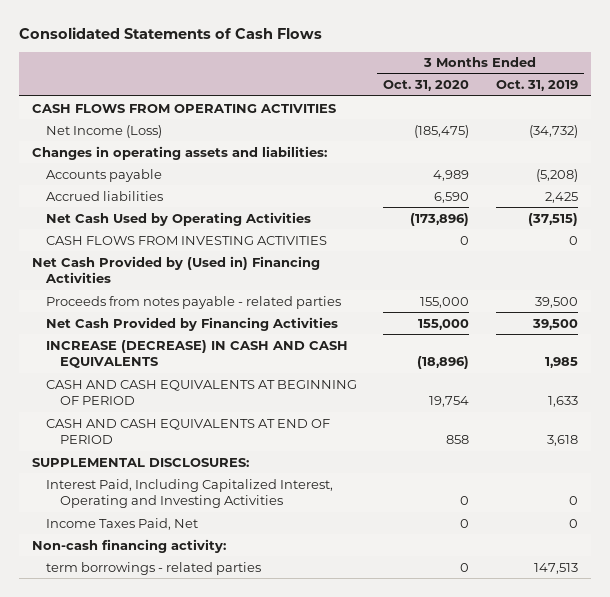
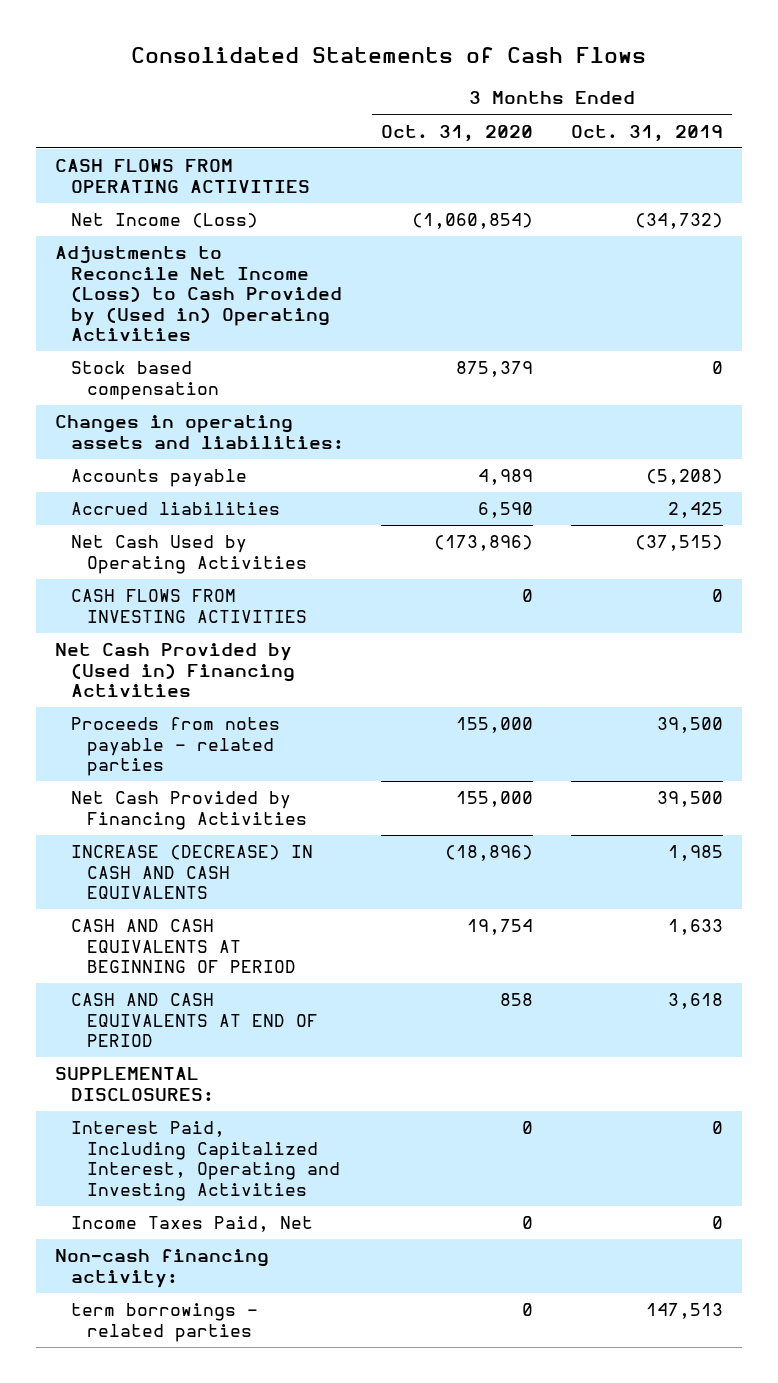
[414,124,470,138] (185,475) -> [412,213,534,230] (1,060,854)
none -> [54,246,342,342] Adjustments to Reconcile Net Income (Loss) to Cash Provided by (Used in) Operating Activities
none -> [70,361,219,400] Stock based compensation

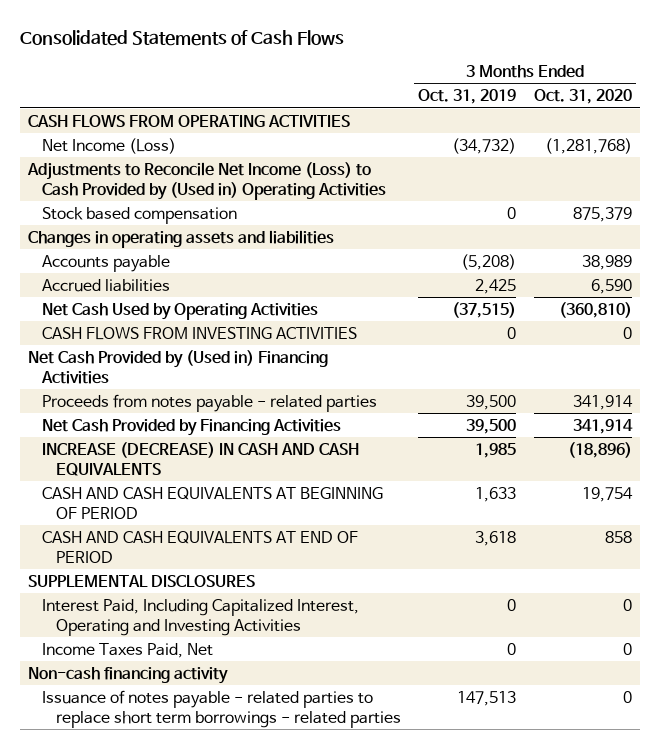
[412,213,534,230] (1,060,854) -> [544,137,632,154] (1,281,768)
[54,415,344,449] Changes in operating assets and liabilities: -> [28,229,335,248] Changes in operating assets and liabilities
[478,469,534,486] 4,989 -> [581,254,632,270] 38,989
[434,535,534,552] (173,896) -> [558,301,632,318] (360,810)
[456,717,534,734] 155,000 -> [572,394,633,410] 341,914
[456,791,534,808] 155,000 -> [572,418,633,434] 341,914
[54,1067,214,1101] SUPPLEMENTAL DISCLOSURES: -> [28,574,256,587] SUPPLEMENTAL DISCLOSURES
[54,1249,269,1288] Non-cash financing activity: -> [28,666,229,684] Non-cash financing activity
[70,1303,258,1342] term borrowings - related parties -> [42,689,402,728] Issuance of notes payable - related parties to replace short term borrowings - related parties

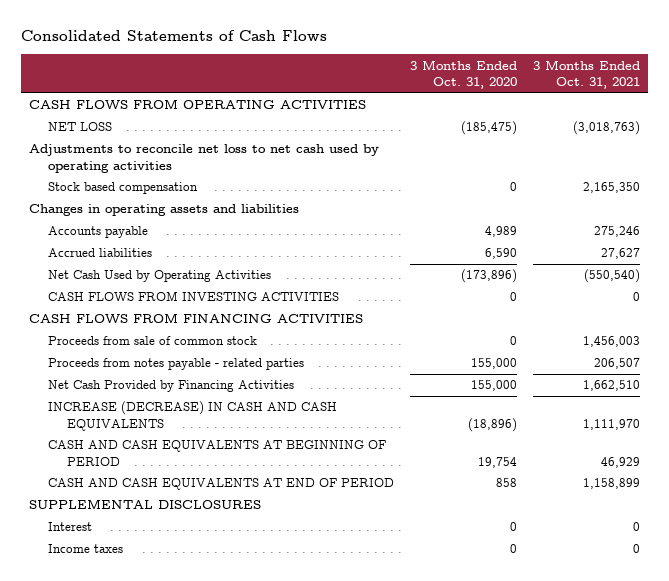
[418,89,517,105] Oct. 31, 2019 -> none
none -> [532,59,640,90] 3 Months Ended Oct. 31, 2021
[42,137,177,154] Net Income (Loss) -> [47,122,112,132] NET LOSS
[544,137,632,154] (1,281,768) -> [460,121,517,136] (185,475)
[27,161,387,200] Adjustments to Reconcile Net Income (Loss) to Cash Provided by (Used in) Operating Activities -> [29,144,380,174] Adjustments to reconcile net loss to net cash used by operating activities
[572,206,632,222] 875,379 -> [509,182,517,192] 0
[581,254,632,270] 38,989 -> [484,226,517,238] 4,989
[558,301,632,318] (360,810) -> [460,269,517,284] (173,896)
[28,349,329,384] Net Cash Provided by (Used in) Financing Activities -> [29,313,364,324] CASH FLOWS FROM FINANCING ACTIVITIES
none -> [47,336,257,346] Proceeds from sale of common stock
[572,394,633,410] 341,914 -> [470,358,517,370] 155,000
[572,418,633,434] 341,914 -> [470,380,517,392] 155,000
[28,666,229,684] Non-cash financing activity -> none
[42,689,402,728] Issuance of notes payable - related parties to replace short term borrowings - related parties -> none
[42,598,360,636] Interest Paid, Including Capitalized Interest, Operating and Investing Activities -> [47,522,92,532] Interest
[42,642,214,658] Income Taxes Paid, Net -> [47,544,123,554] Income taxes

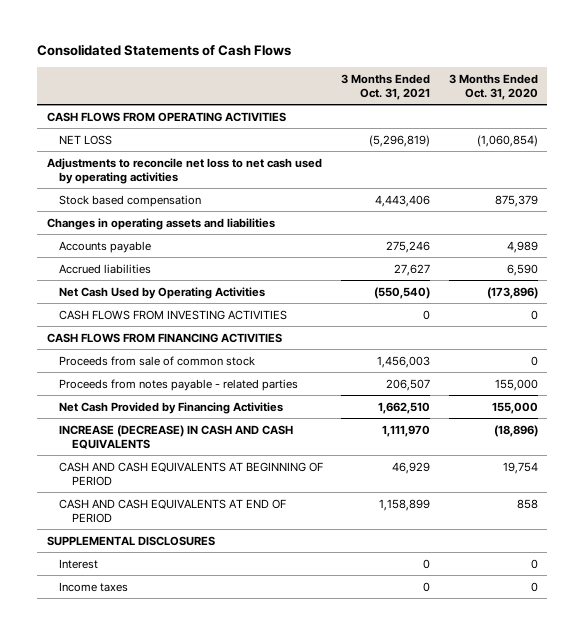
[460,121,517,136] (185,475) -> [476,134,538,147] (1,060,854)
[572,121,640,136] (3,018,763) -> [369,134,431,147] (5,296,819)
[509,182,517,192] 0 -> [494,194,538,207] 875,379
[582,182,640,194] 2,165,350 -> [375,194,431,207] 4,443,406

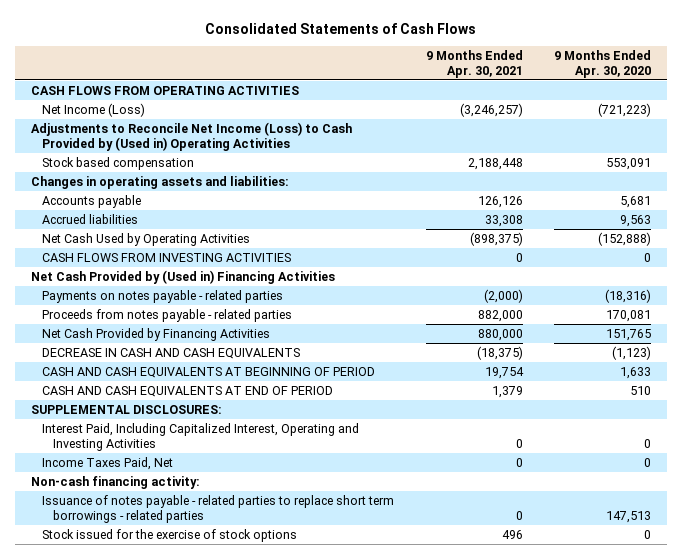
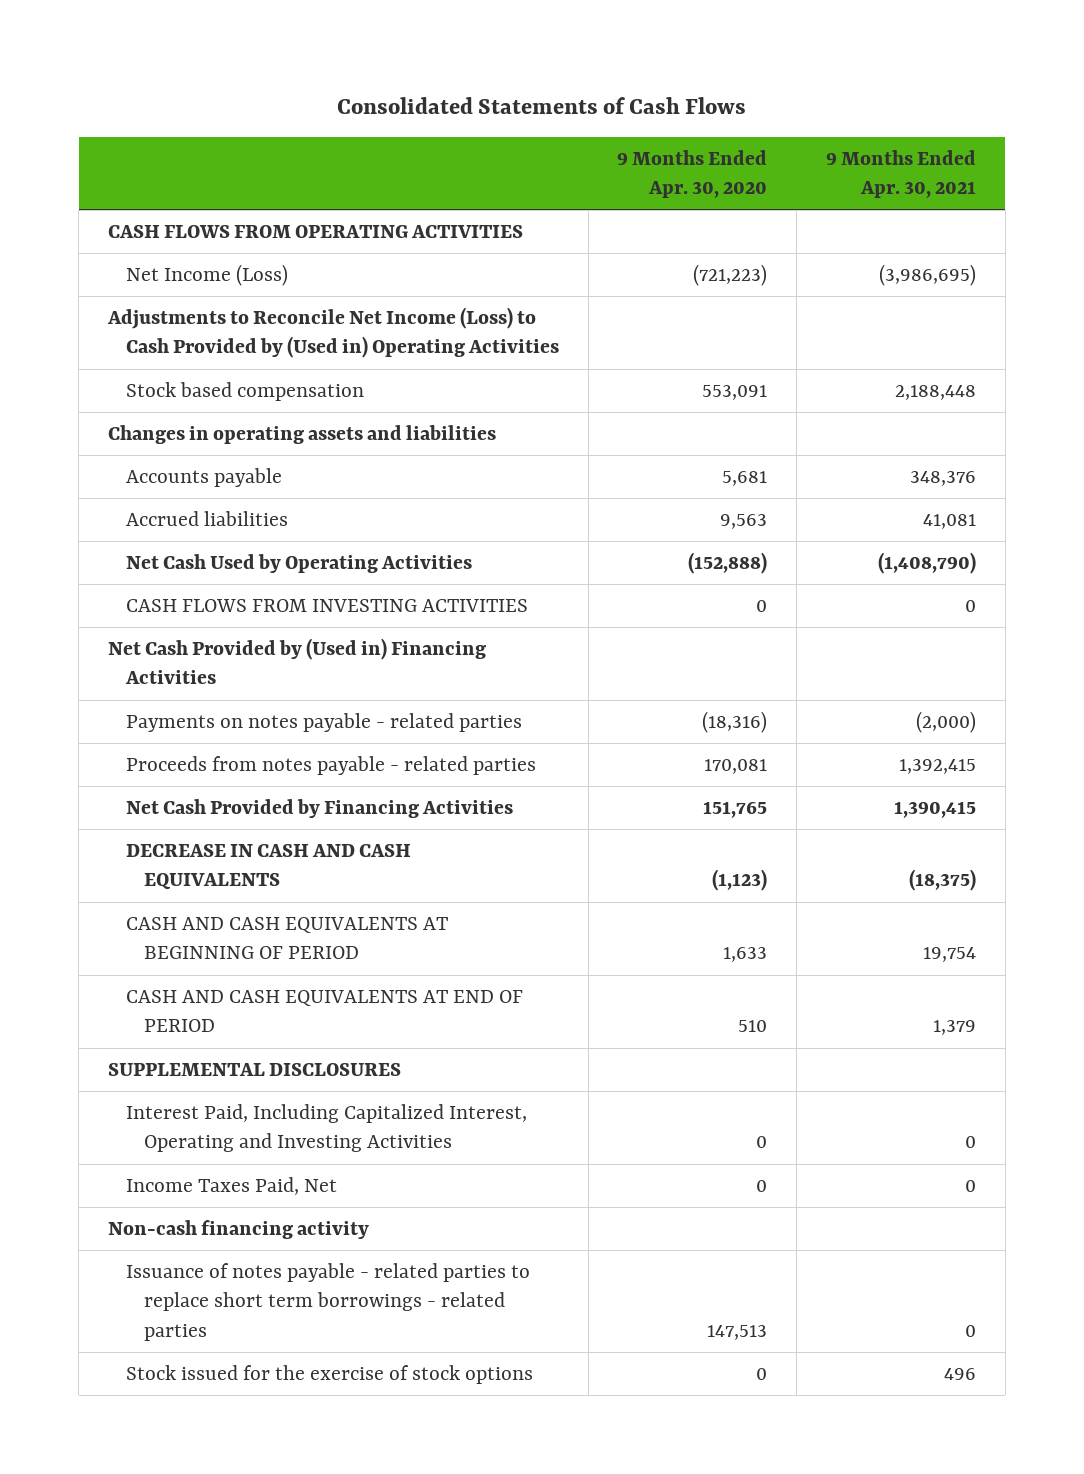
[459,102,523,117] (3,246,257) -> [878,264,976,287] (3,986,695)
[30,175,289,189] Changes in operating assets and liabilities: -> [107,425,496,445] Changes in operating assets and liabilities
[477,195,523,208] 126,126 -> [909,471,976,487] 348,376
[484,214,523,227] 33,308 -> [922,514,976,530] 41,081
[469,231,523,246] (898,375) -> [877,552,976,575] (1,408,790)
[477,309,523,322] 882,000 -> [898,759,976,775] 1,392,415
[477,328,523,341] 880,000 -> [893,801,976,819] 1,390,415
[30,404,222,414] SUPPLEMENTAL DISCLOSURES: -> [107,1063,401,1077] SUPPLEMENTAL DISCLOSURES
[30,475,200,489] Non-cash financing activity: -> [107,1220,369,1240] Non-cash financing activity

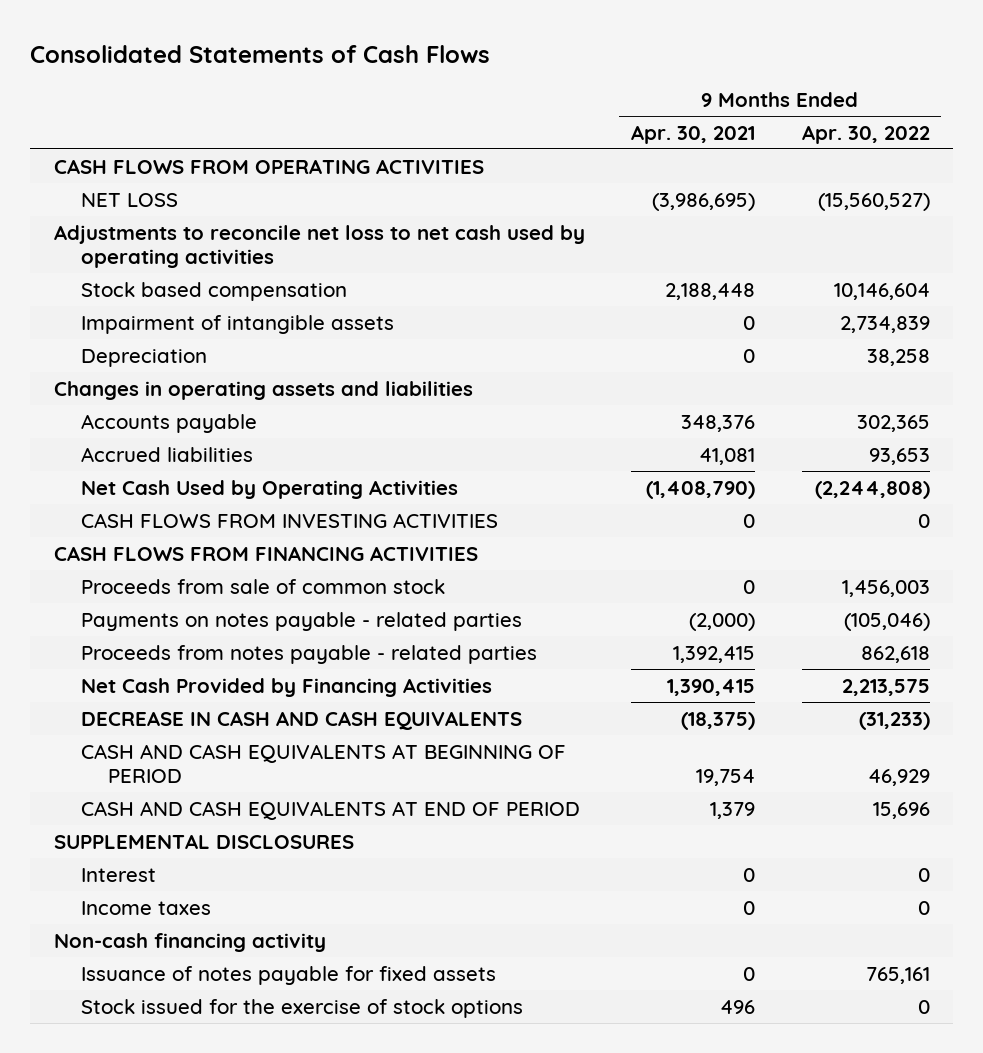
[617,149,768,199] 9 Months Ended Apr. 30, 2020 -> none
none -> [801,124,930,144] Apr. 30, 2022
[125,264,288,287] Net Income (Loss) -> [80,192,178,207] NET LOSS
[106,307,559,359] Adjustments to Reconcile Net Income (Loss) to Cash Provided by (Used in) Operating Activities -> [53,224,585,269] Adjustments to reconcile net loss to net cash used by operating activities
none -> [80,314,394,334] Impairment of intangible assets
none -> [80,348,207,367] Depreciation
[107,638,486,685] Net Cash Provided by (Used in) Financing Activities -> [53,545,478,561] CASH FLOWS FROM FINANCING ACTIVITIES
none -> [80,578,445,594] Proceeds from sale of common stock
[125,1104,527,1153] Interest Paid, Including Capitalized Interest, Operating and Investing Activities -> [80,867,156,882] Interest
[125,1177,337,1196] Income Taxes Paid, Net -> [80,900,211,915] Income taxes
[125,1263,530,1341] Issuance of notes payable - related parties to replace short term borrowings - related parties -> none
none -> [80,965,496,985] Issuance of notes payable for fixed assets

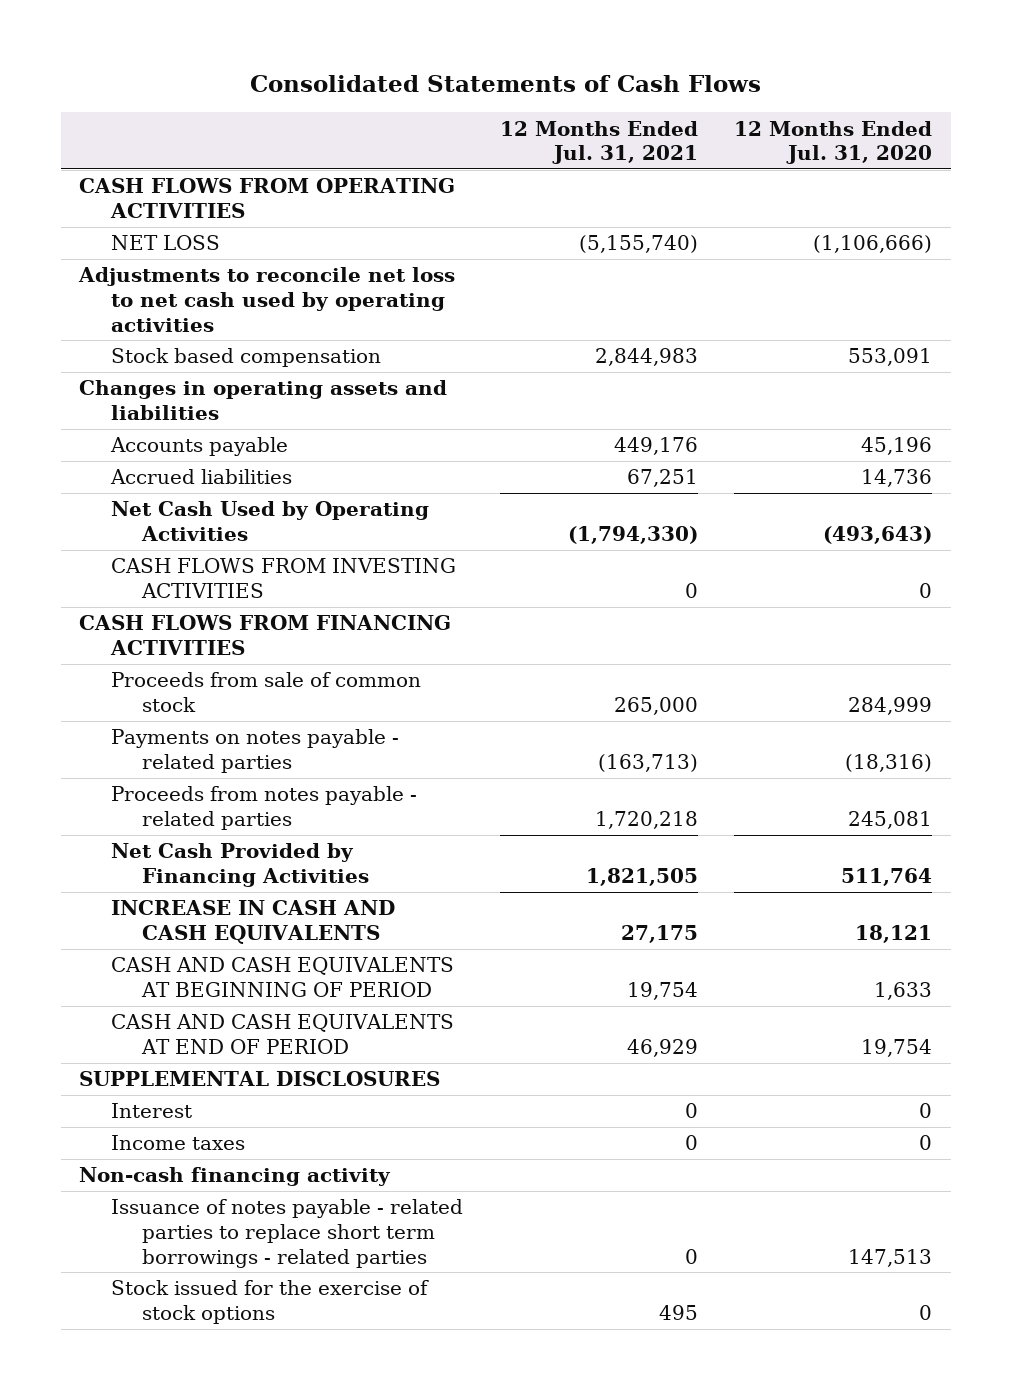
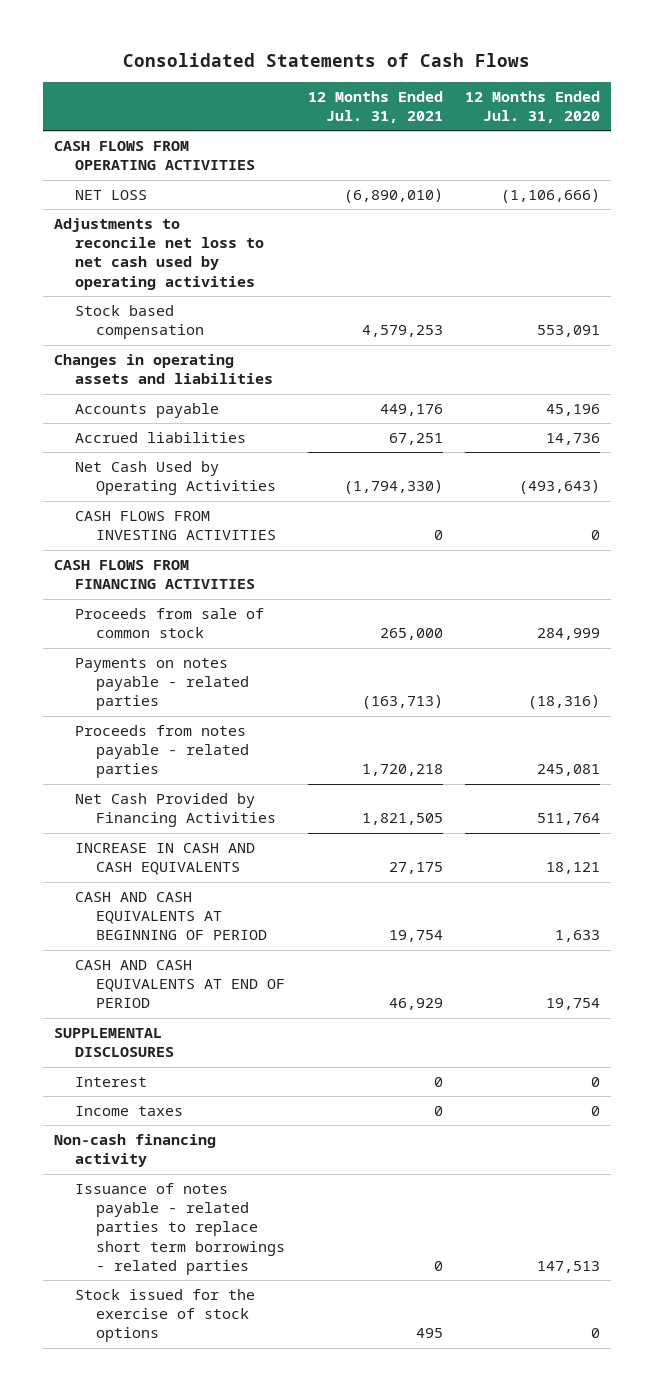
[578,235,698,254] (5,155,740) -> [343,189,443,204] (6,890,010)
[594,348,698,367] 2,844,983 -> [361,325,443,338] 4,579,253

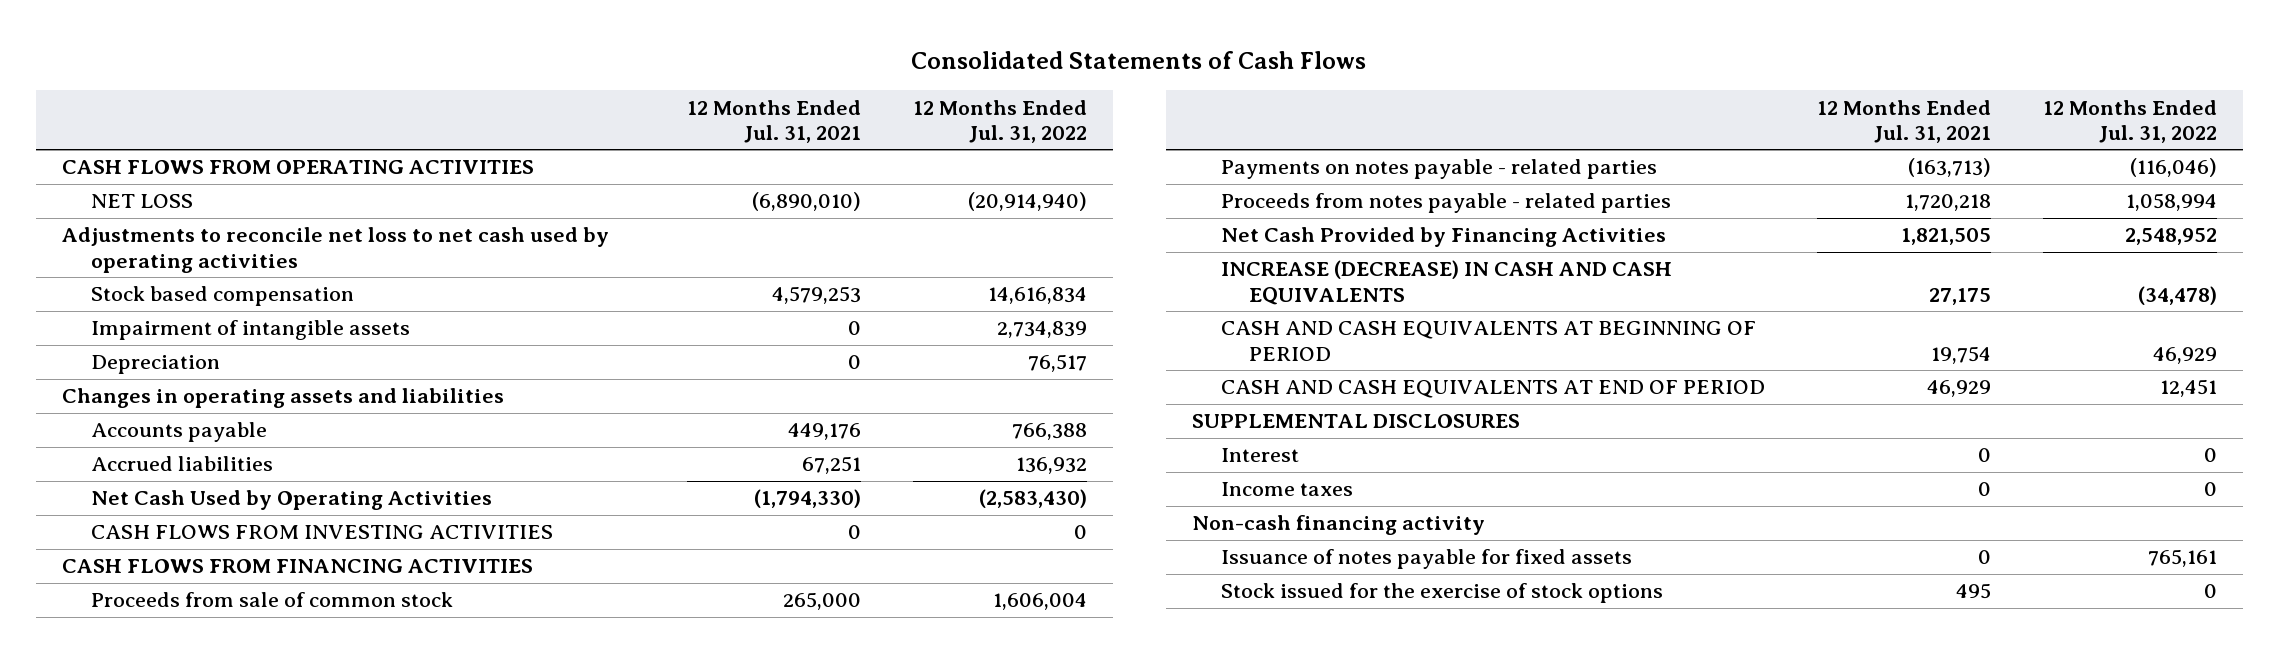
[464,90,600,124] 12 Months Ended Jul. 31, 2020 -> none
none -> [912,99,1087,143] 12 Months Ended Jul. 31, 2022
none -> [90,320,410,341] Impairment of intangible assets
none -> [90,355,220,375] Depreciation
[75,843,256,876] INCREASE IN CASH AND CASH EQUIVALENTS -> [1220,260,1672,305] INCREASE (DECREASE) IN CASH AND CASH EQUIVALENTS
[75,1183,286,1275] Issuance of notes payable - related parties to replace short term borrowings - related parties -> none
none -> [1220,549,1632,570] Issuance of notes payable for fixed assets

